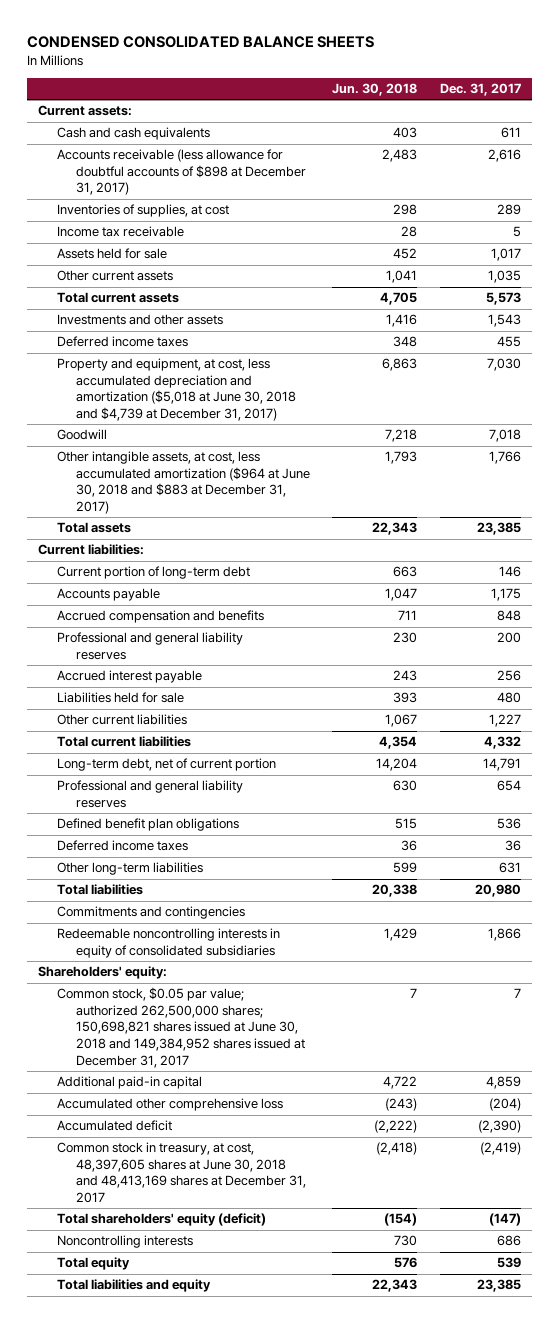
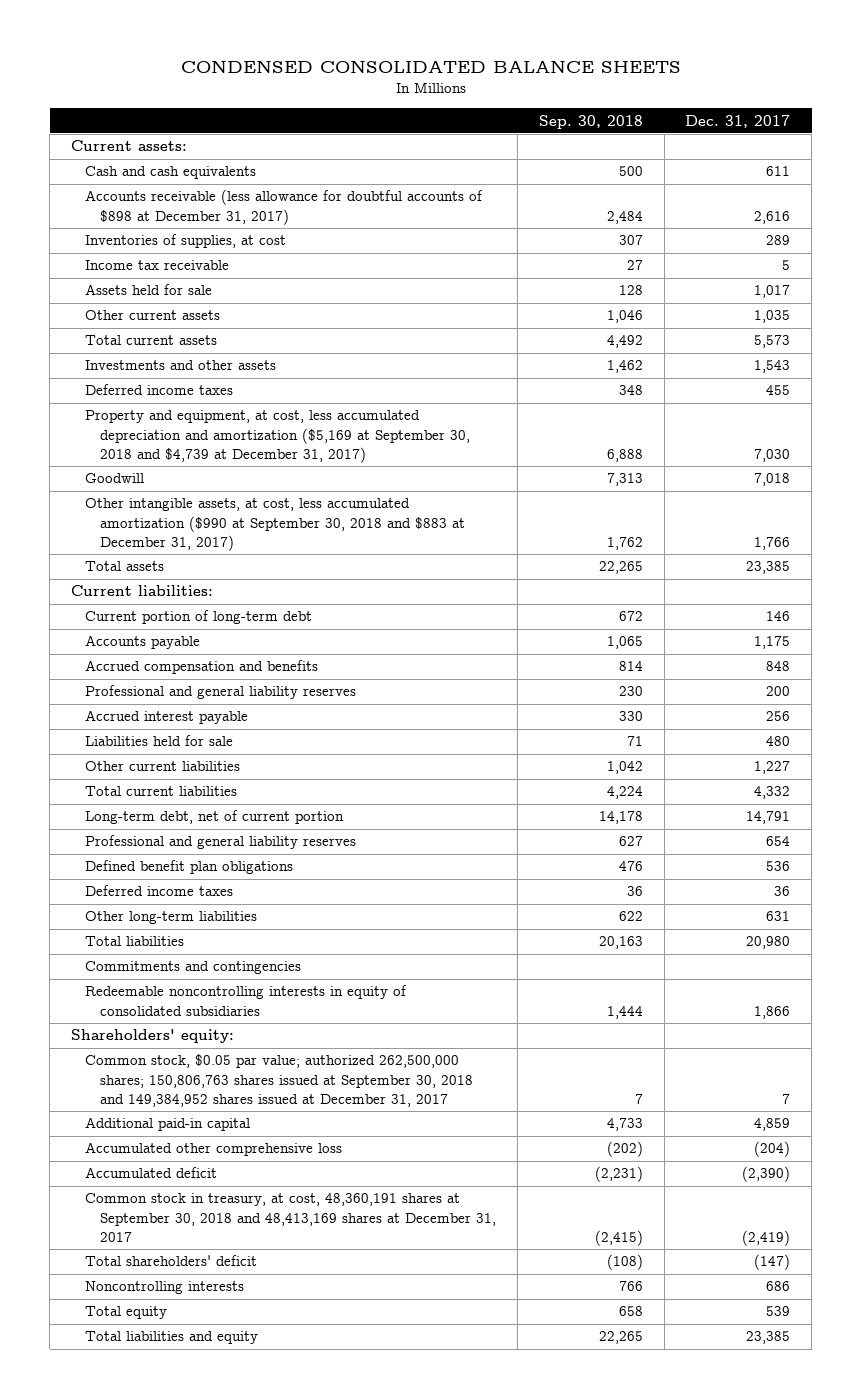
[332,82,418,96] Jun. 30, 2018 -> none
none -> [538,114,643,129] Sep. 30, 2018
[57,358,296,422] Property and equipment, at cost, less accumulated depreciation and amortization ($5,018 at June 30, 2018 and $4,739 at December 31, 2017) -> [85,410,470,464] Property and equipment, at cost, less accumulated depreciation and amortization ($5,169 at September 30, 2018 and $4,739 at December 31, 2017)
[57,451,310,515] Other intangible assets, at cost, less accumulated amortization ($964 at June 30, 2018 and $883 at December 31, 2017) -> [85,498,465,552] Other intangible assets, at cost, less accumulated amortization ($990 at September 30, 2018 and $883 at December 31, 2017)
[57,987,305,1068] Common stock, $0.05 par value; authorized 262,500,000 shares; 150,698,821 shares issued at June 30, 2018 and 149,384,952 shares issued at December 31, 2017 -> [85,1054,473,1108] Common stock, $0.05 par value; authorized 262,500,000 shares; 150,806,763 shares issued at September 30, 2018 and 149,384,952 shares issued at December 31, 2017
[57,1142,306,1204] Common stock in treasury, at cost, 48,397,605 shares at June 30, 2018 and 48,413,169 shares at December 31, 2017 -> [85,1193,496,1243] Common stock in treasury, at cost, 48,360,191 shares at September 30, 2018 and 48,413,169 shares at December 31, 2017
[57,1213,267,1227] Total shareholders' equity (deficit) -> [85,1255,258,1267] Total shareholders' deficit

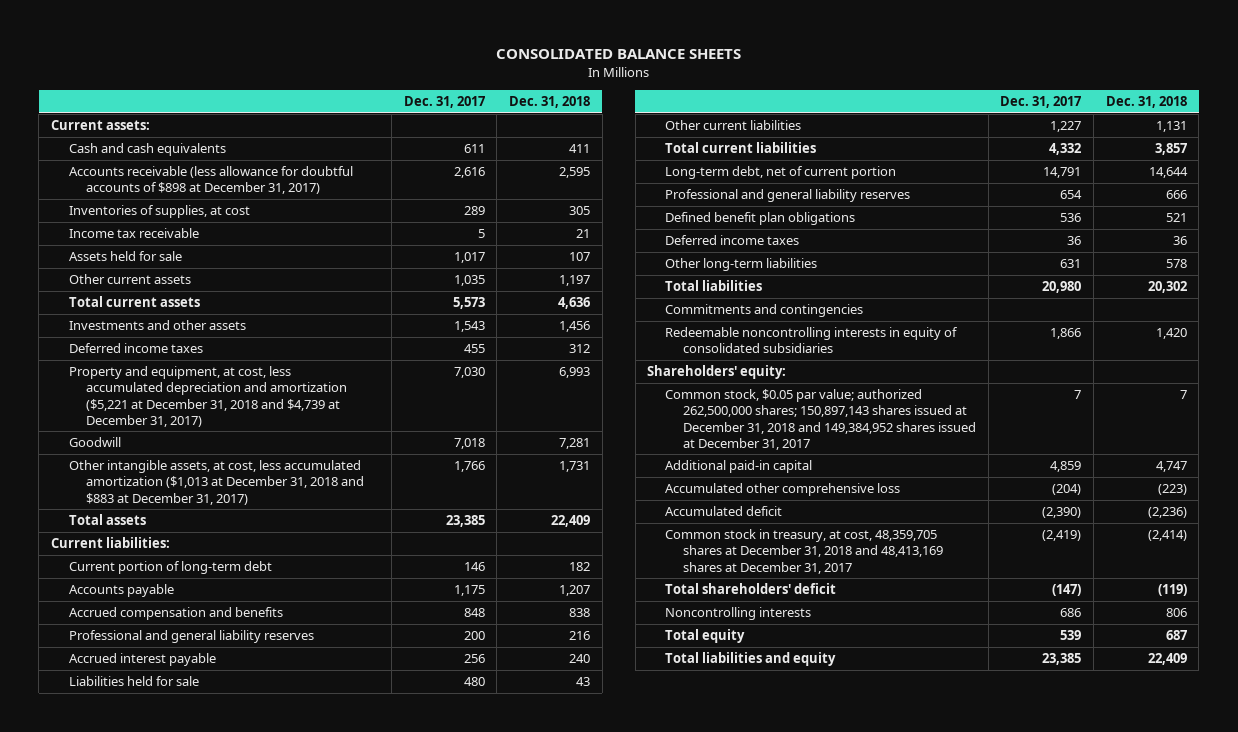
[180,60,681,74] CONDENSED CONSOLIDATED BALANCE SHEETS -> [495,49,741,60] CONSOLIDATED BALANCE SHEETS
[538,114,643,129] Sep. 30, 2018 -> none
none -> [509,96,591,109] Dec. 31, 2018
[85,410,470,464] Property and equipment, at cost, less accumulated depreciation and amortization ($5,169 at September 30, 2018 and $4,739 at December 31, 2017) -> [68,366,348,427] Property and equipment, at cost, less accumulated depreciation and amortization ($5,221 at December 31, 2018 and $4,739 at December 31, 2017)
[85,498,465,552] Other intangible assets, at cost, less accumulated amortization ($990 at September 30, 2018 and $883 at December 31, 2017) -> [68,460,365,505] Other intangible assets, at cost, less accumulated amortization ($1,013 at December 31, 2018 and $883 at December 31, 2017)
[85,1054,473,1108] Common stock, $0.05 par value; authorized 262,500,000 shares; 150,806,763 shares issued at September 30, 2018 and 149,384,952 shares issued at December 31, 2017 -> [665,389,976,450] Common stock, $0.05 par value; authorized 262,500,000 shares; 150,897,143 shares issued at December 31, 2018 and 149,384,952 shares issued at December 31, 2017
[85,1193,496,1243] Common stock in treasury, at cost, 48,360,191 shares at September 30, 2018 and 48,413,169 shares at December 31, 2017 -> [665,529,943,574] Common stock in treasury, at cost, 48,359,705 shares at December 31, 2018 and 48,413,169 shares at December 31, 2017

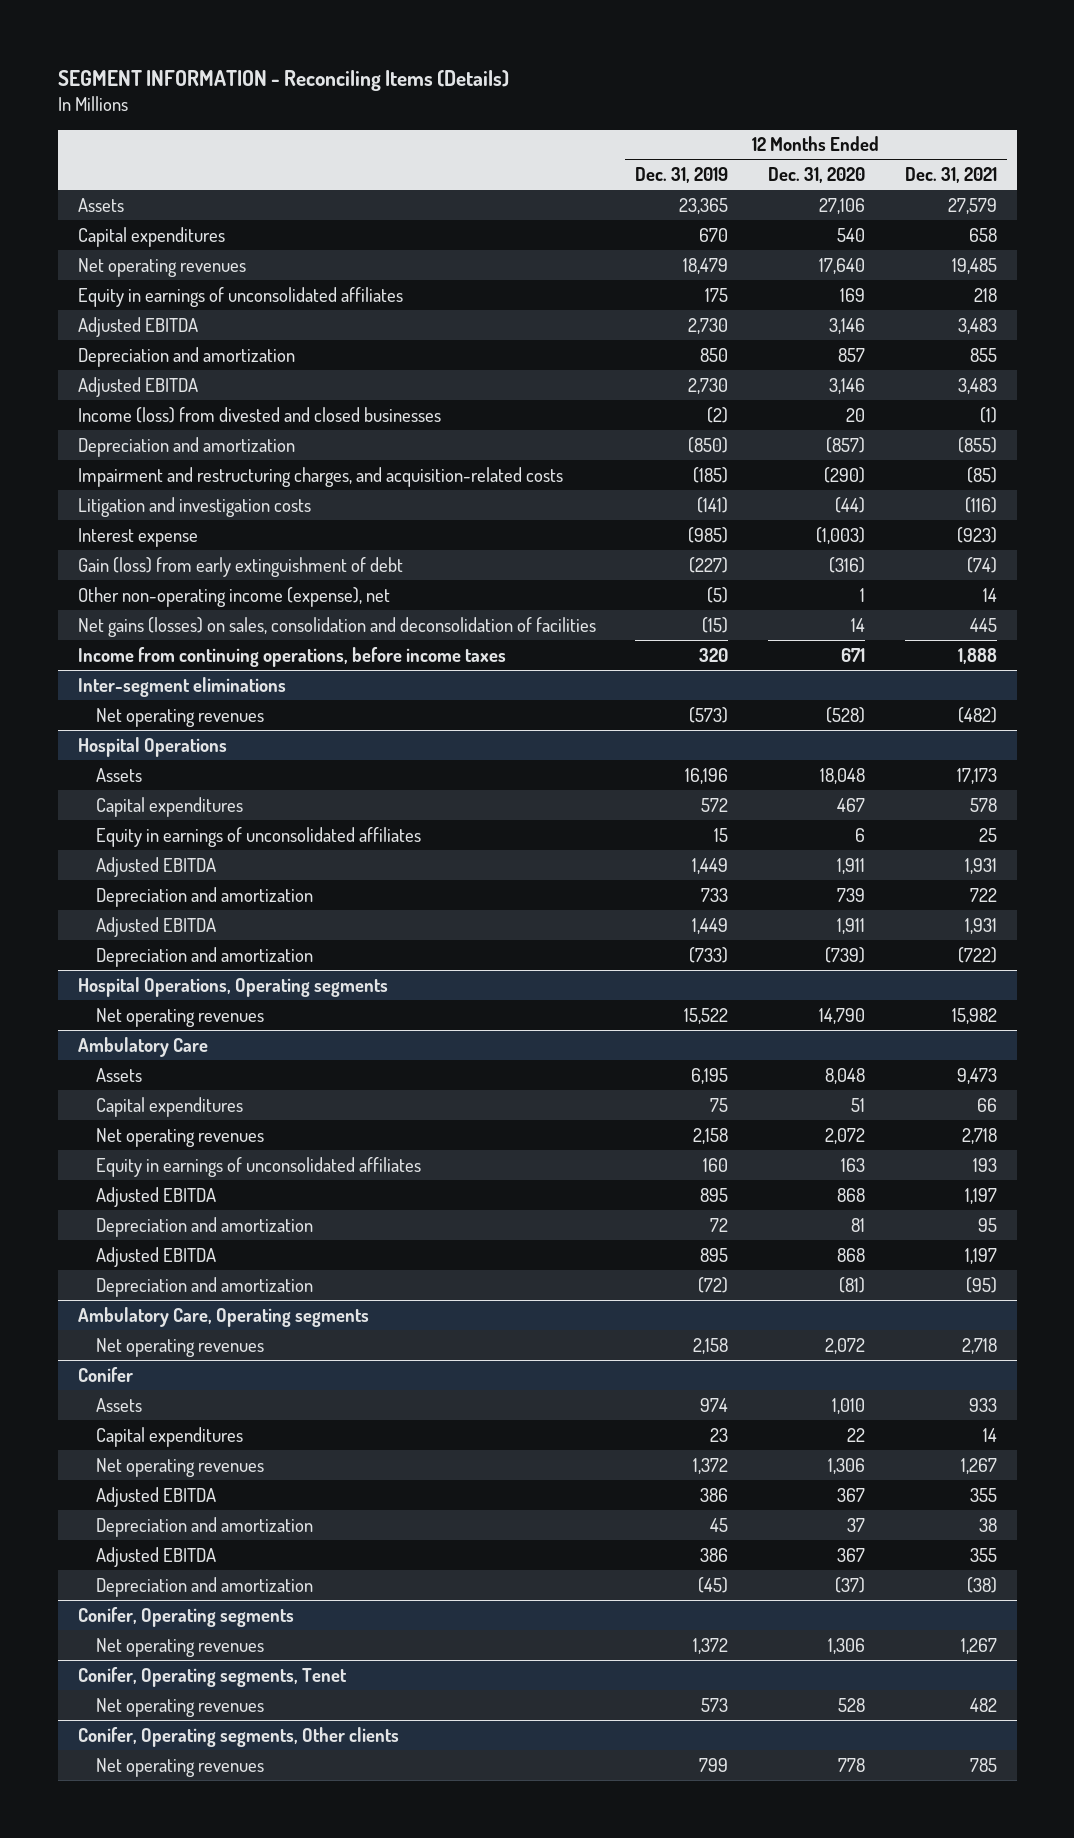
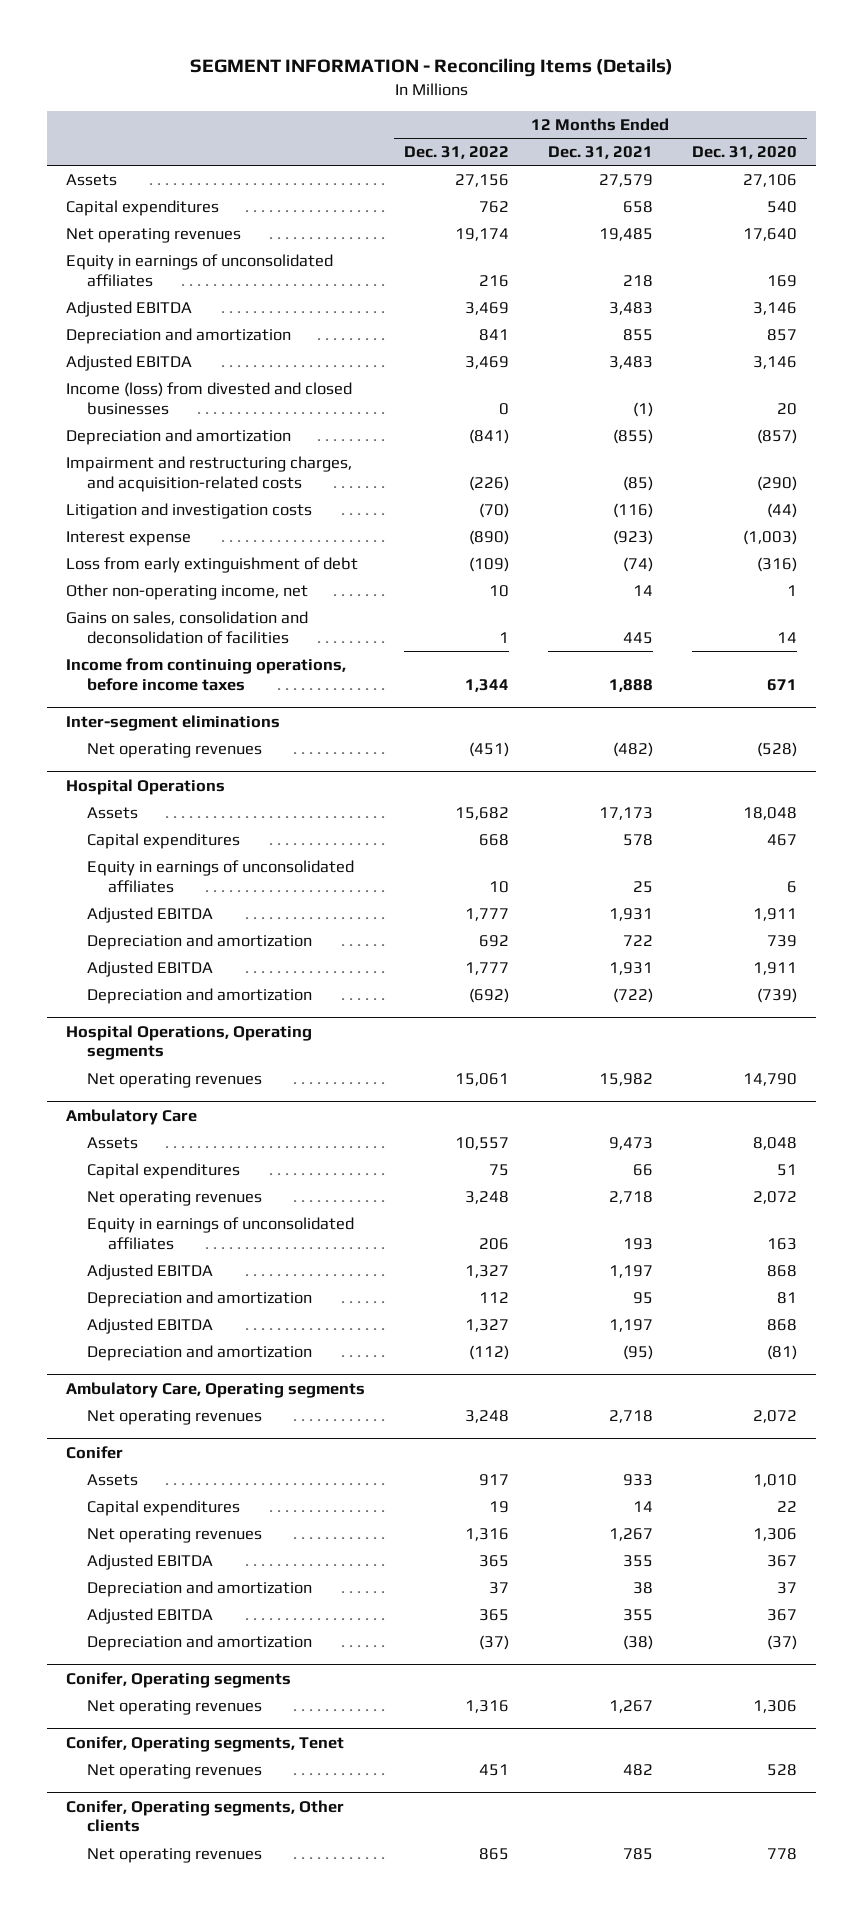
[635,167,729,184] Dec. 31, 2019 -> none
none -> [404,145,510,159] Dec. 31, 2022
[77,556,403,577] Gain (loss) from early extinguishment of debt -> [66,556,359,573] Loss from early extinguishment of debt
[77,586,390,607] Other non-operating income (expense), net -> [66,583,309,600] Other non-operating income, net
[77,616,596,637] Net gains (losses) on sales, consolidation and deconsolidation of facilities -> [66,610,309,644] Gains on sales, consolidation and deconsolidation of facilities

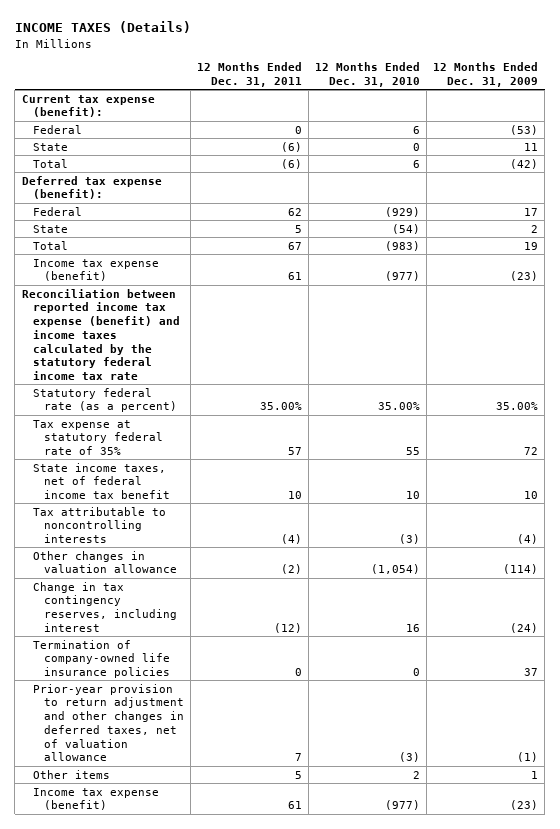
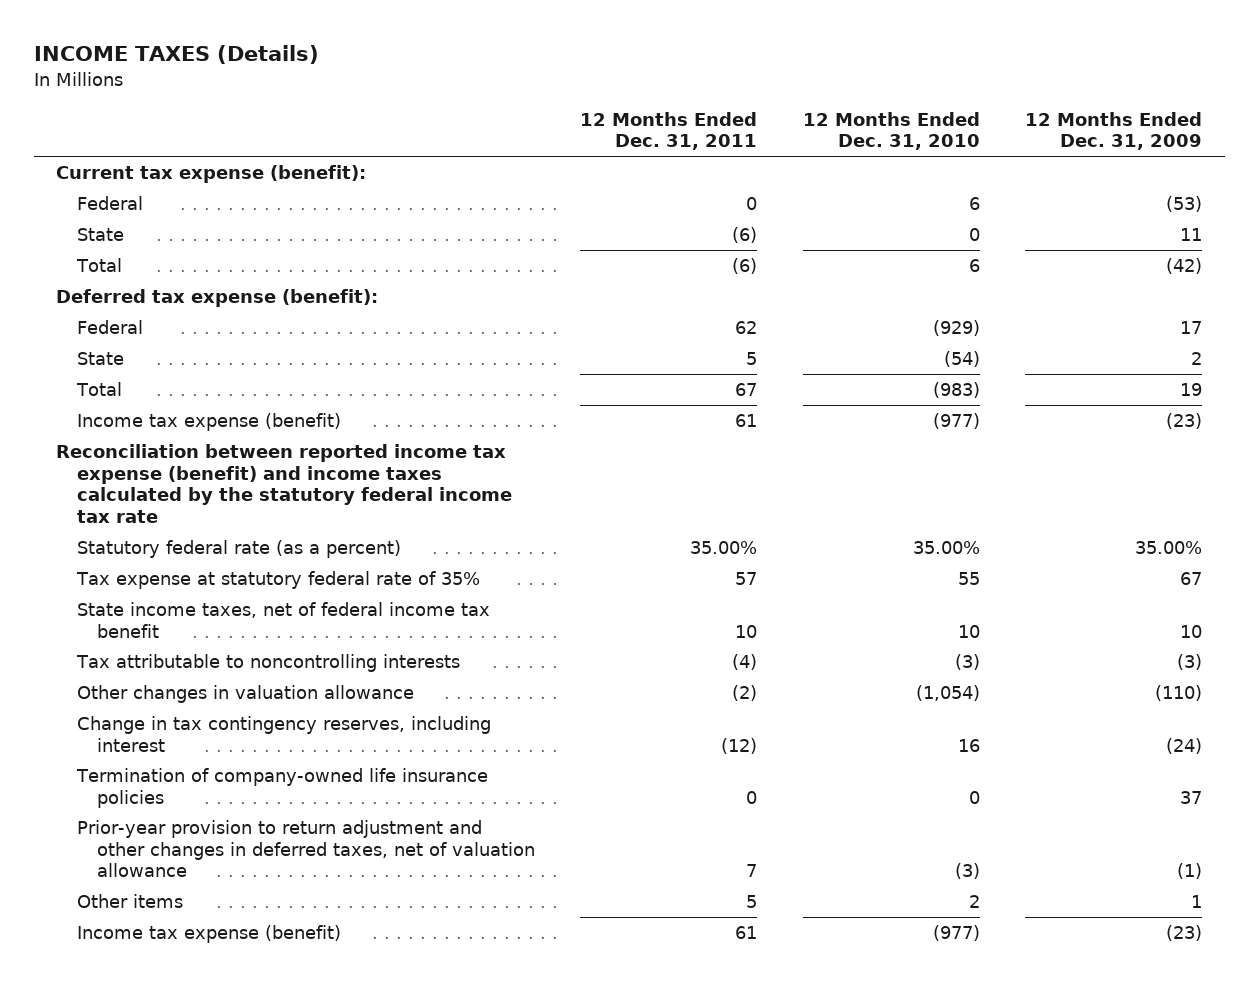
[524,447,539,456] 72 -> [1180,571,1203,585] 67
[517,534,539,545] (4) -> [1177,653,1203,670] (3)
[503,564,539,575] (114) -> [1155,684,1203,701] (110)

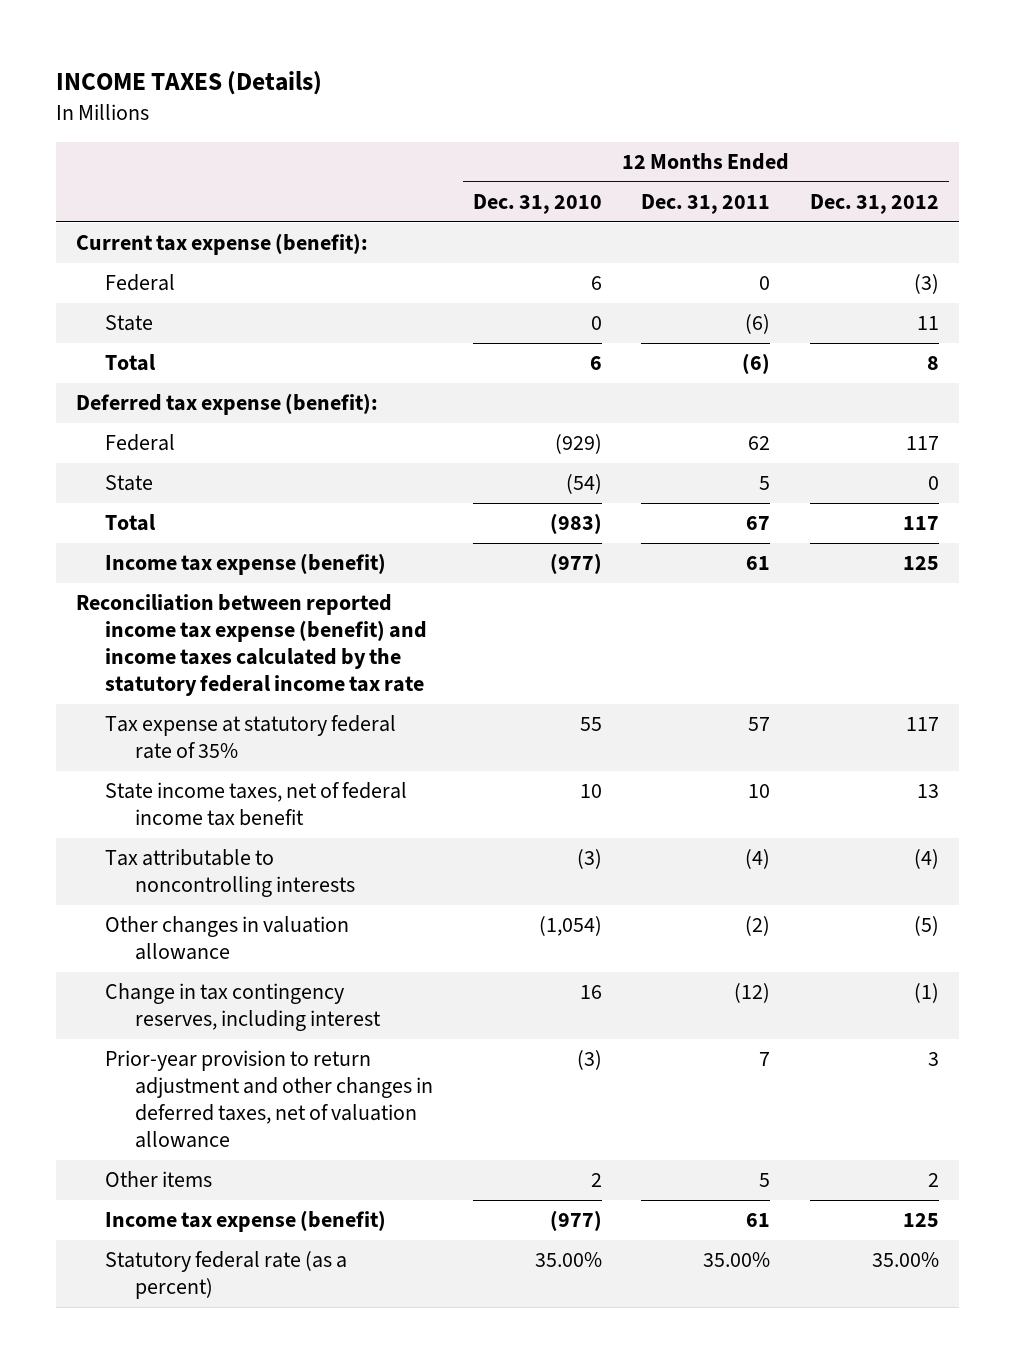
[1025,111,1203,151] 12 Months Ended Dec. 31, 2009 -> none
none -> [809,194,939,215] Dec. 31, 2012
[75,767,488,808] Termination of company-owned life insurance policies -> none
[76,539,401,558] Statutory federal rate (as a percent) -> [105,1251,348,1300] Statutory federal rate (as a percent)

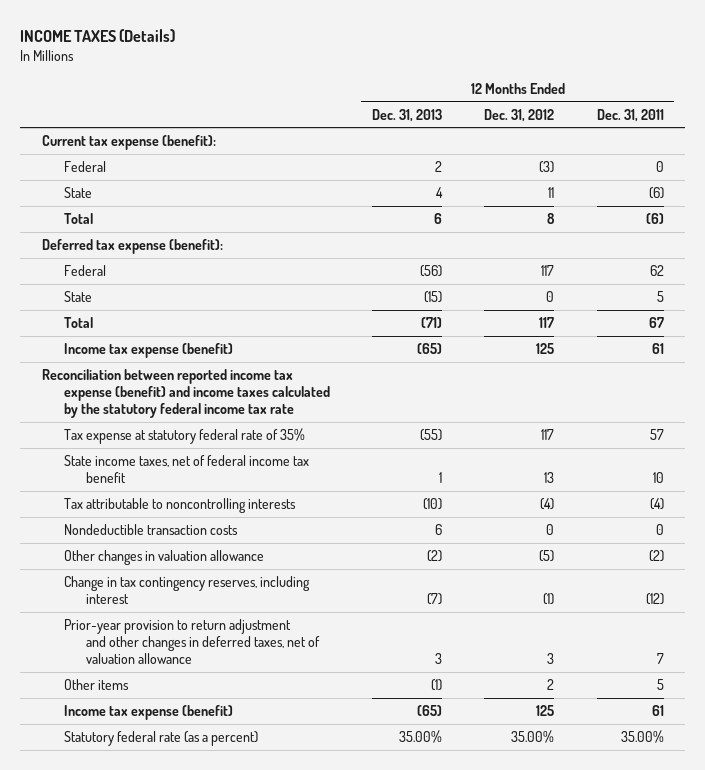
[472,194,602,215] Dec. 31, 2010 -> none
none -> [371,108,442,122] Dec. 31, 2013
none -> [63,524,238,536] Nondeductible transaction costs

